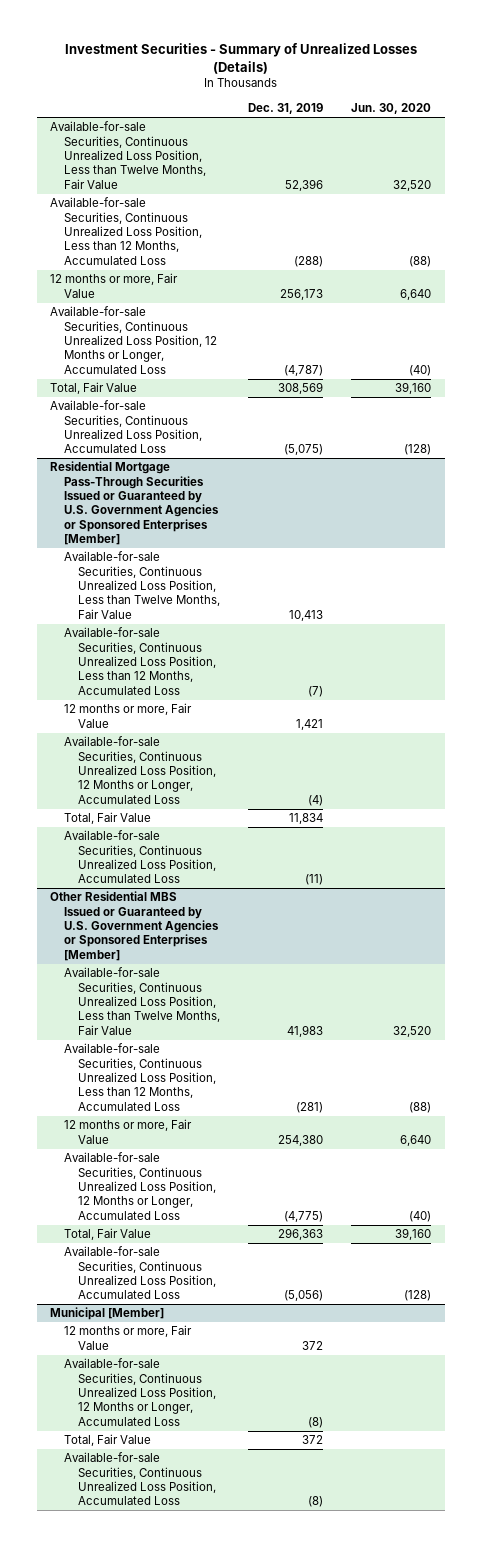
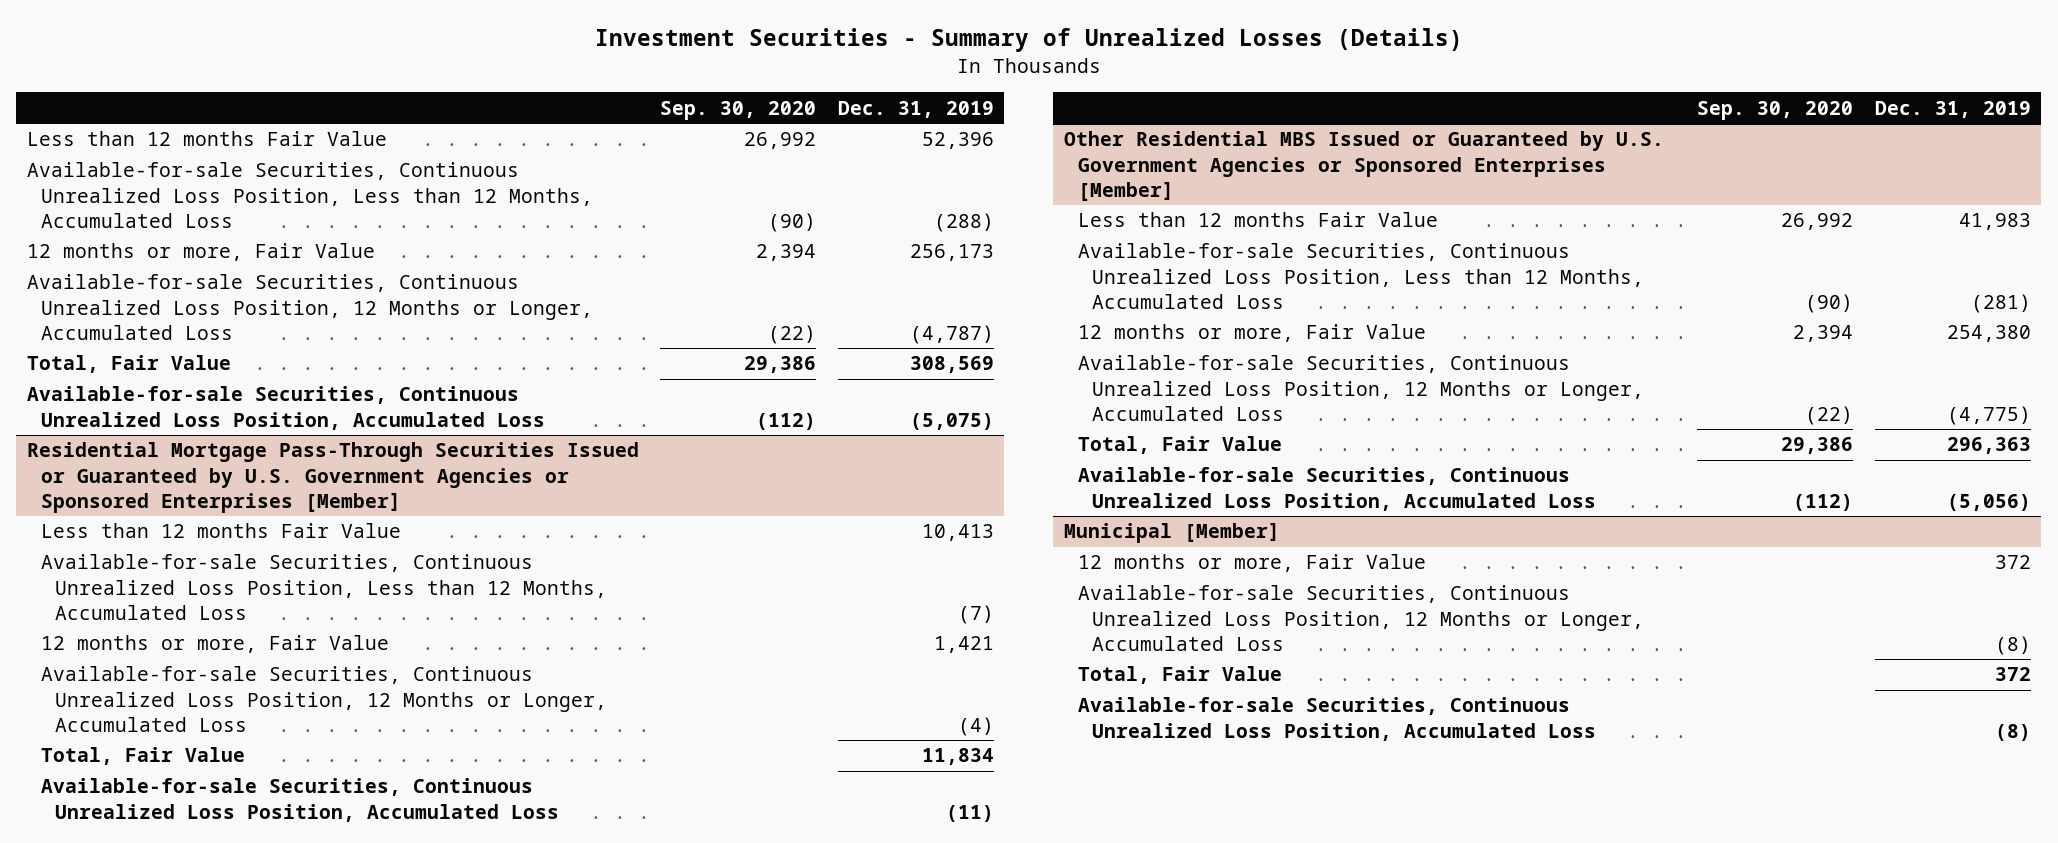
[350,103,431,115] Jun. 30, 2020 -> none
none -> [660,100,817,120] Sep. 30, 2020
[50,121,207,189] Available-for-sale Securities, Continuous Unrealized Loss Position, Less than Twelve Months, Fair Value -> [26,131,387,147] Less than 12 months Fair Value
[64,551,221,619] Available-for-sale Securities, Continuous Unrealized Loss Position, Less than Twelve Months, Fair Value -> [40,523,401,539] Less than 12 months Fair Value
[64,967,221,1035] Available-for-sale Securities, Continuous Unrealized Loss Position, Less than Twelve Months, Fair Value -> [1077,212,1438,228] Less than 12 months Fair Value

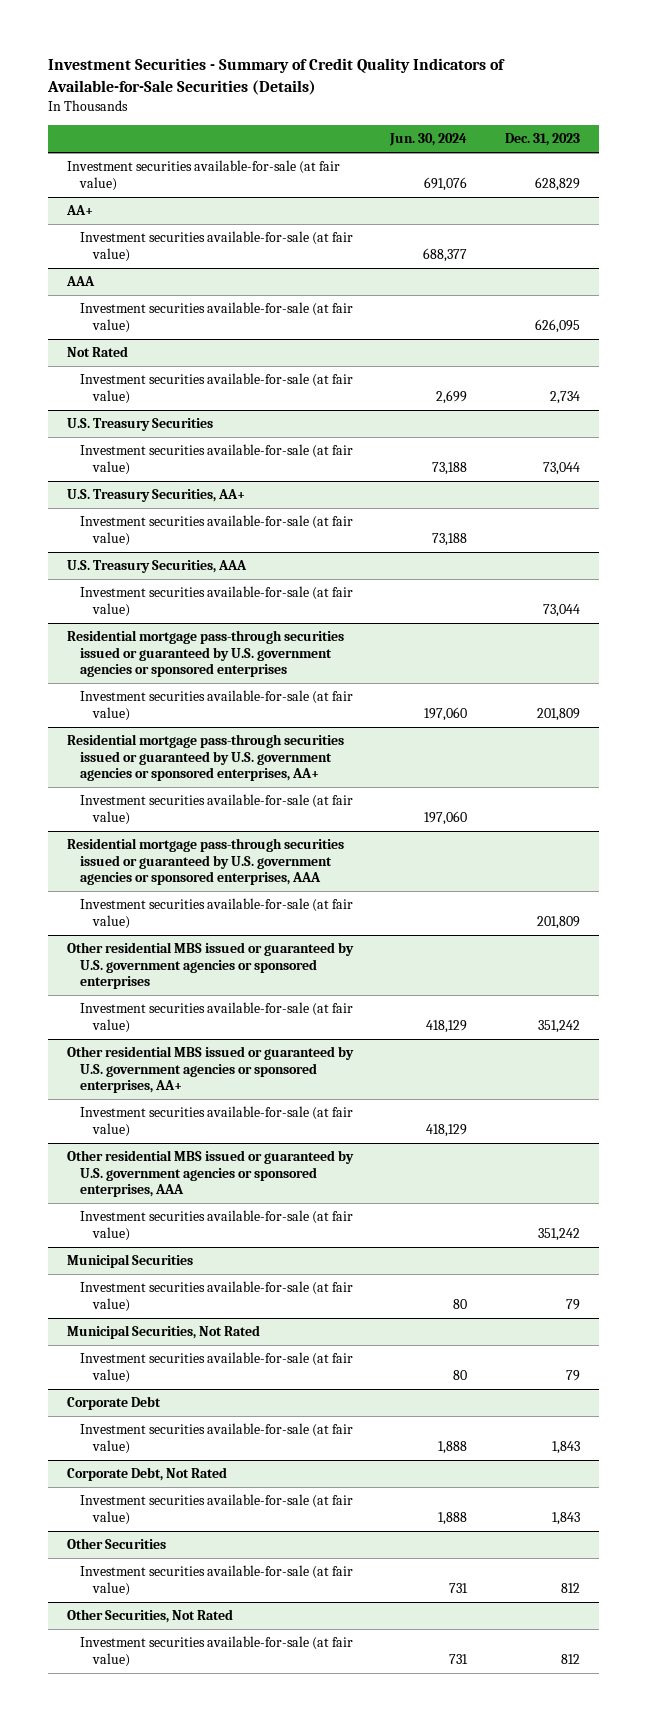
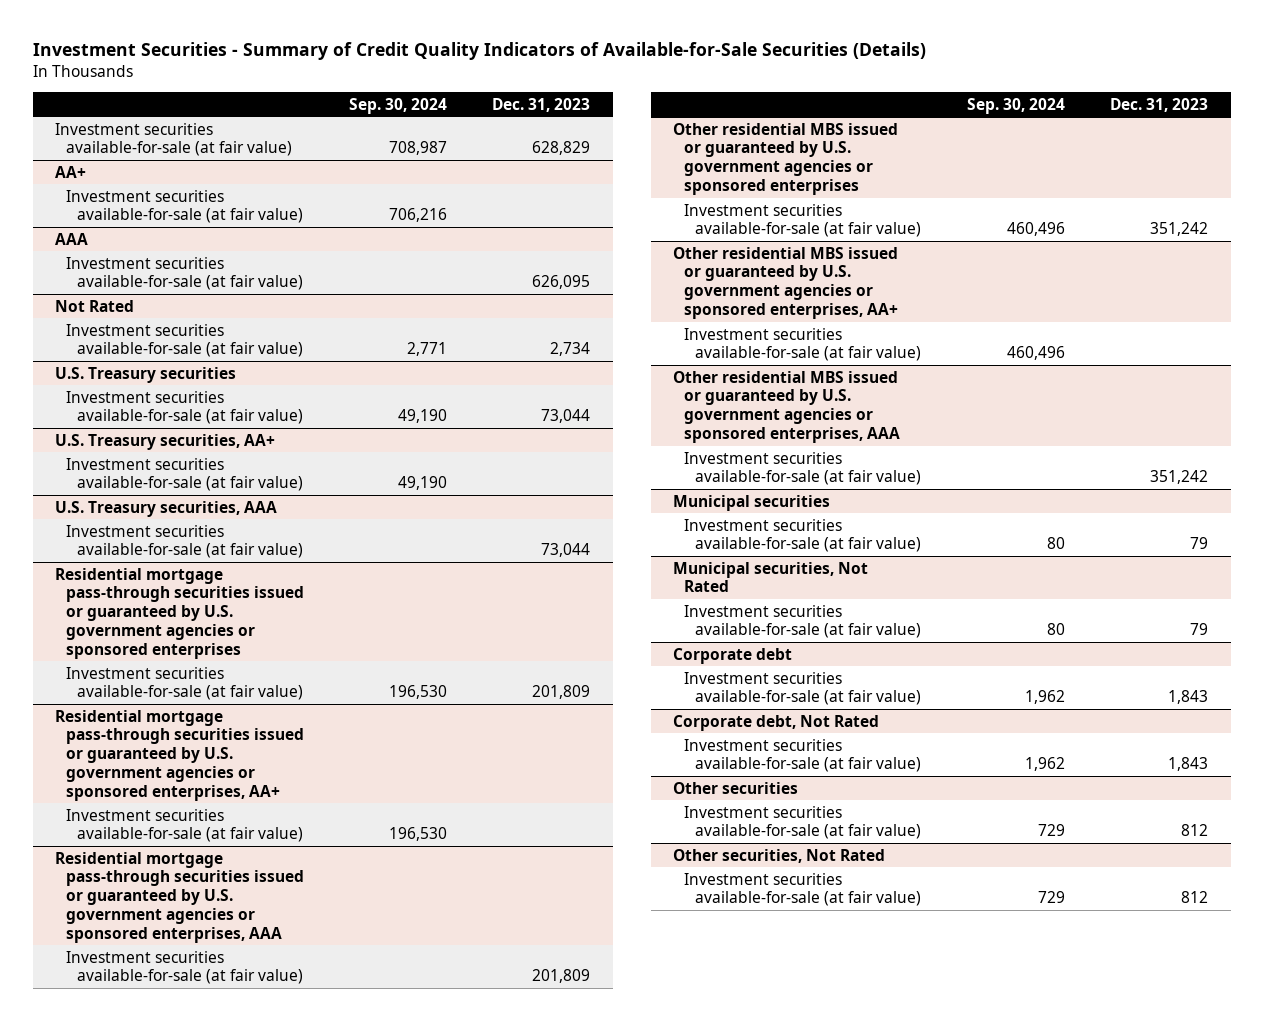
[389,133,468,147] Jun. 30, 2024 -> none
none -> [348,97,447,114] Sep. 30, 2024
[66,418,213,432] U.S. Treasury Securities -> [55,366,237,383] U.S. Treasury securities
[66,489,245,503] U.S. Treasury Securities, AA+ -> [55,433,276,450] U.S. Treasury securities, AA+
[66,560,247,574] U.S. Treasury Securities, AAA -> [55,500,278,517] U.S. Treasury securities, AAA
[66,1254,193,1269] Municipal Securities -> [673,494,831,511] Municipal securities
[66,1325,260,1340] Municipal Securities, Not Rated -> [673,561,869,593] Municipal securities, Not Rated
[66,1396,161,1411] Corporate Debt -> [673,647,793,664] Corporate debt
[66,1467,227,1482] Corporate Debt, Not Rated -> [673,714,880,731] Corporate debt, Not Rated
[66,1538,166,1550] Other Securities -> [673,781,799,794] Other securities
[66,1609,233,1624] Other Securities, Not Rated -> [673,848,886,863] Other securities, Not Rated

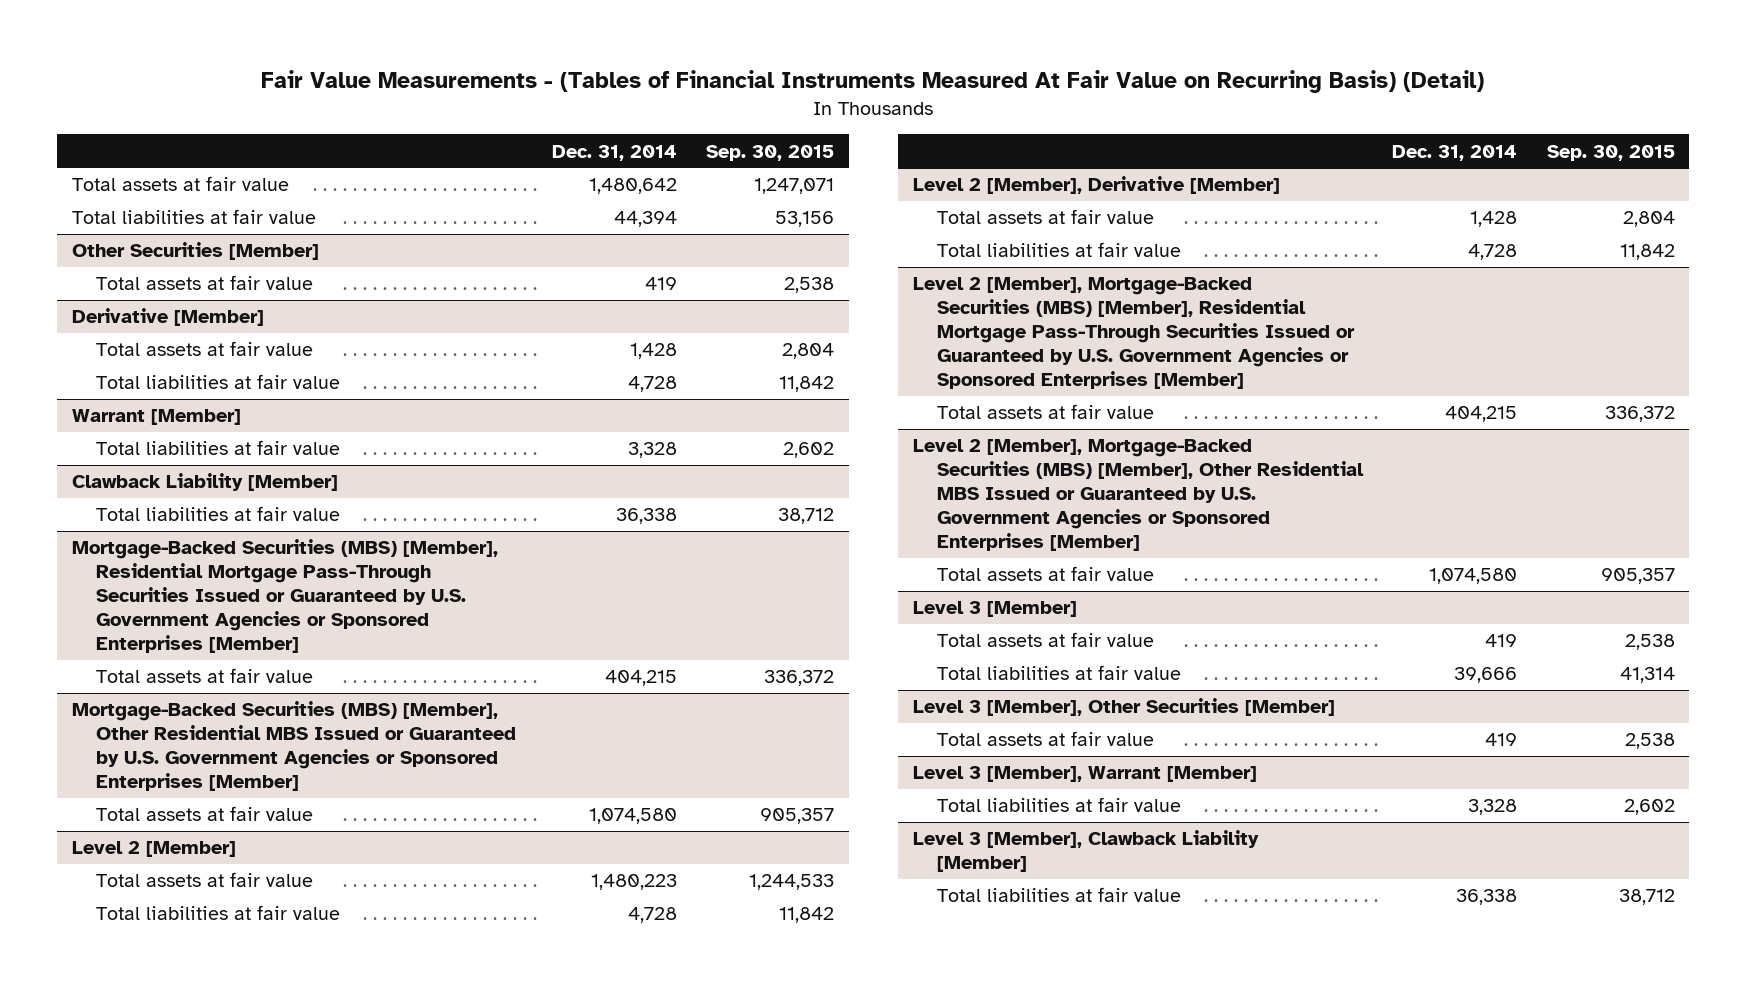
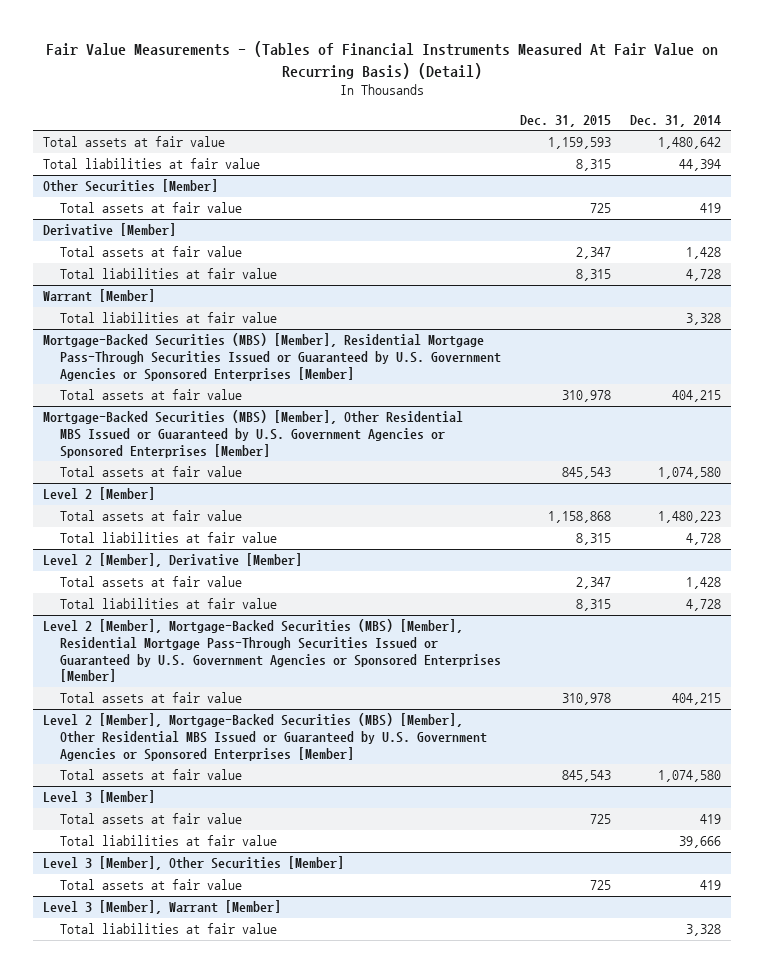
[706,144,835,161] Sep. 30, 2015 -> none
none -> [519,114,611,127] Dec. 31, 2015
[72,473,339,492] Clawback Liability [Member] -> none
[96,506,341,522] Total liabilities at fair value -> none
[912,830,1259,873] Level 3 [Member], Clawback Liability [Member] -> none
[936,887,1181,903] Total liabilities at fair value -> none

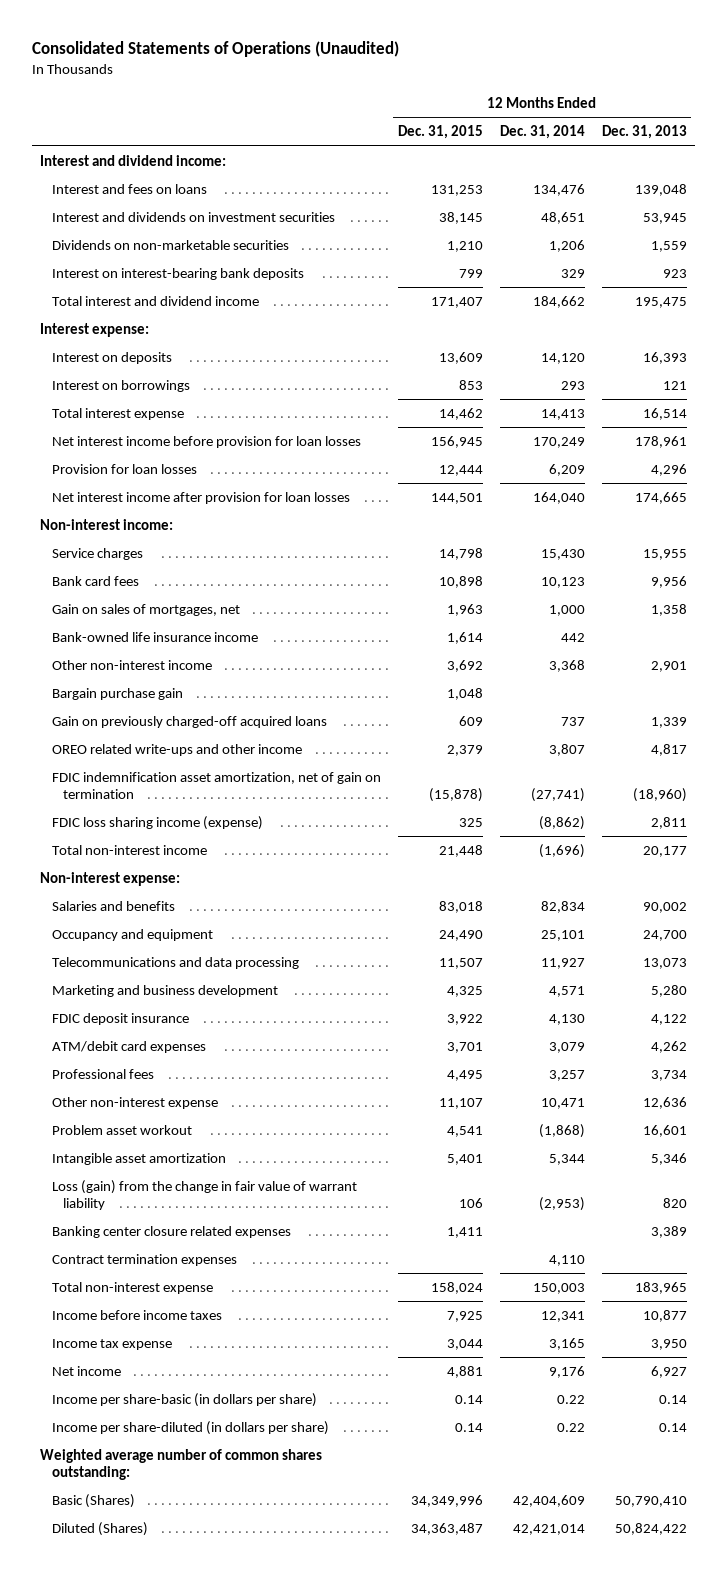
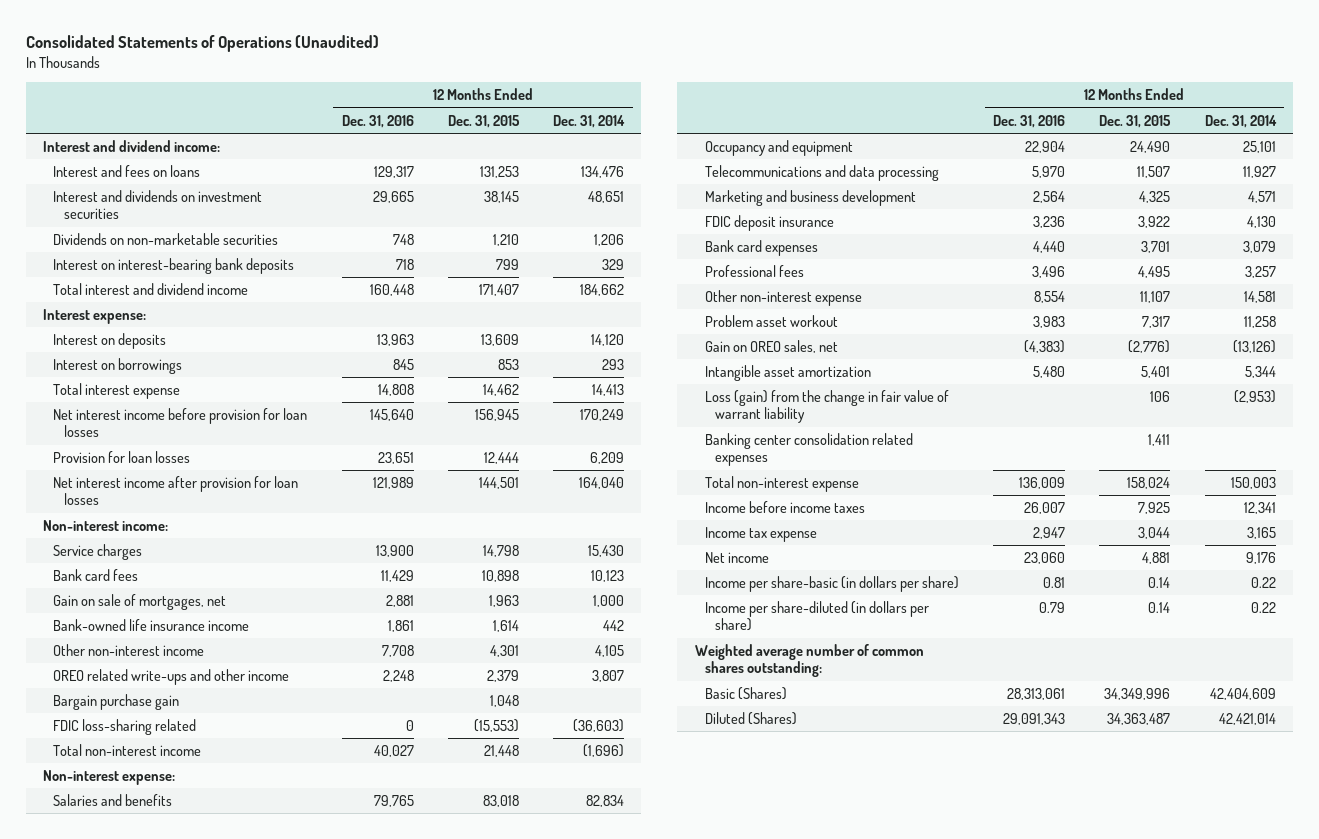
[601,125,687,140] Dec. 31, 2013 -> none
none -> [341,114,414,128] Dec. 31, 2016
[51,603,240,616] Gain on sales of mortgages, net -> [53,593,227,610] Gain on sale of mortgages, net
[51,715,327,728] Gain on previously charged-off acquired loans -> none
[446,659,483,672] 3,692 -> [489,644,519,657] 4,301
[548,659,585,672] 3,368 -> [595,644,625,657] 4,105
[51,771,381,799] FDIC indemnification asset amortization, net of gain on termination -> none
[51,687,183,700] Bargain purchase gain -> [53,693,180,710] Bargain purchase gain
[51,815,263,830] FDIC loss sharing income (expense) -> [53,718,197,735] FDIC loss-sharing related
[458,817,483,827] 325 -> [473,718,519,732] (15,553)
[538,815,585,830] (8,862) -> [573,718,625,732] (36,603)
[51,1040,206,1053] ATM/debit card expenses -> [704,239,818,256] Bank card expenses
[540,1097,585,1109] 10,471 -> [1243,290,1276,303] 14,581
[446,1125,483,1137] 4,541 -> [1142,315,1171,328] 7,317
[538,1123,585,1138] (1,868) -> [1243,315,1276,328] 11,258
none -> [704,339,838,353] Gain on OREO sales, net
[51,1253,237,1266] Contract termination expenses -> none
[51,1225,291,1238] Banking center closure related expenses -> [704,432,913,467] Banking center consolidation related expenses

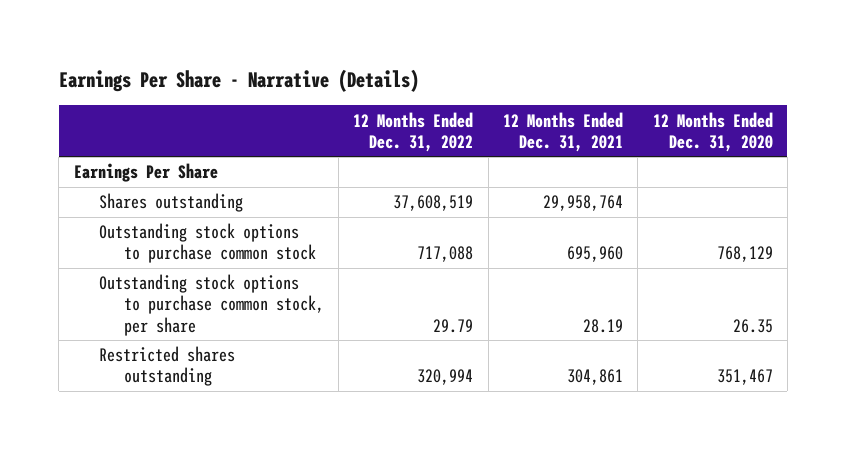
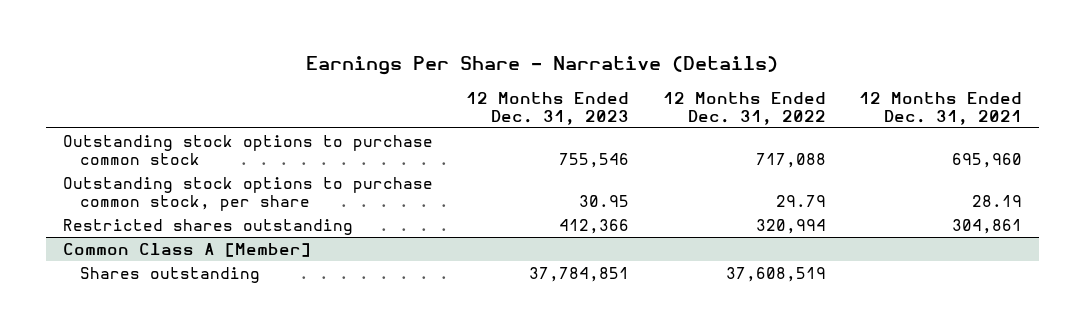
[652,111,773,152] 12 Months Ended Dec. 31, 2020 -> none
none -> [466,91,630,125] 12 Months Ended Dec. 31, 2023
[73,163,218,183] Earnings Per Share -> none
[98,193,243,213] Shares outstanding -> none
none -> [62,243,311,258] Common Class A [Member]
none -> [80,267,261,284] Shares outstanding

